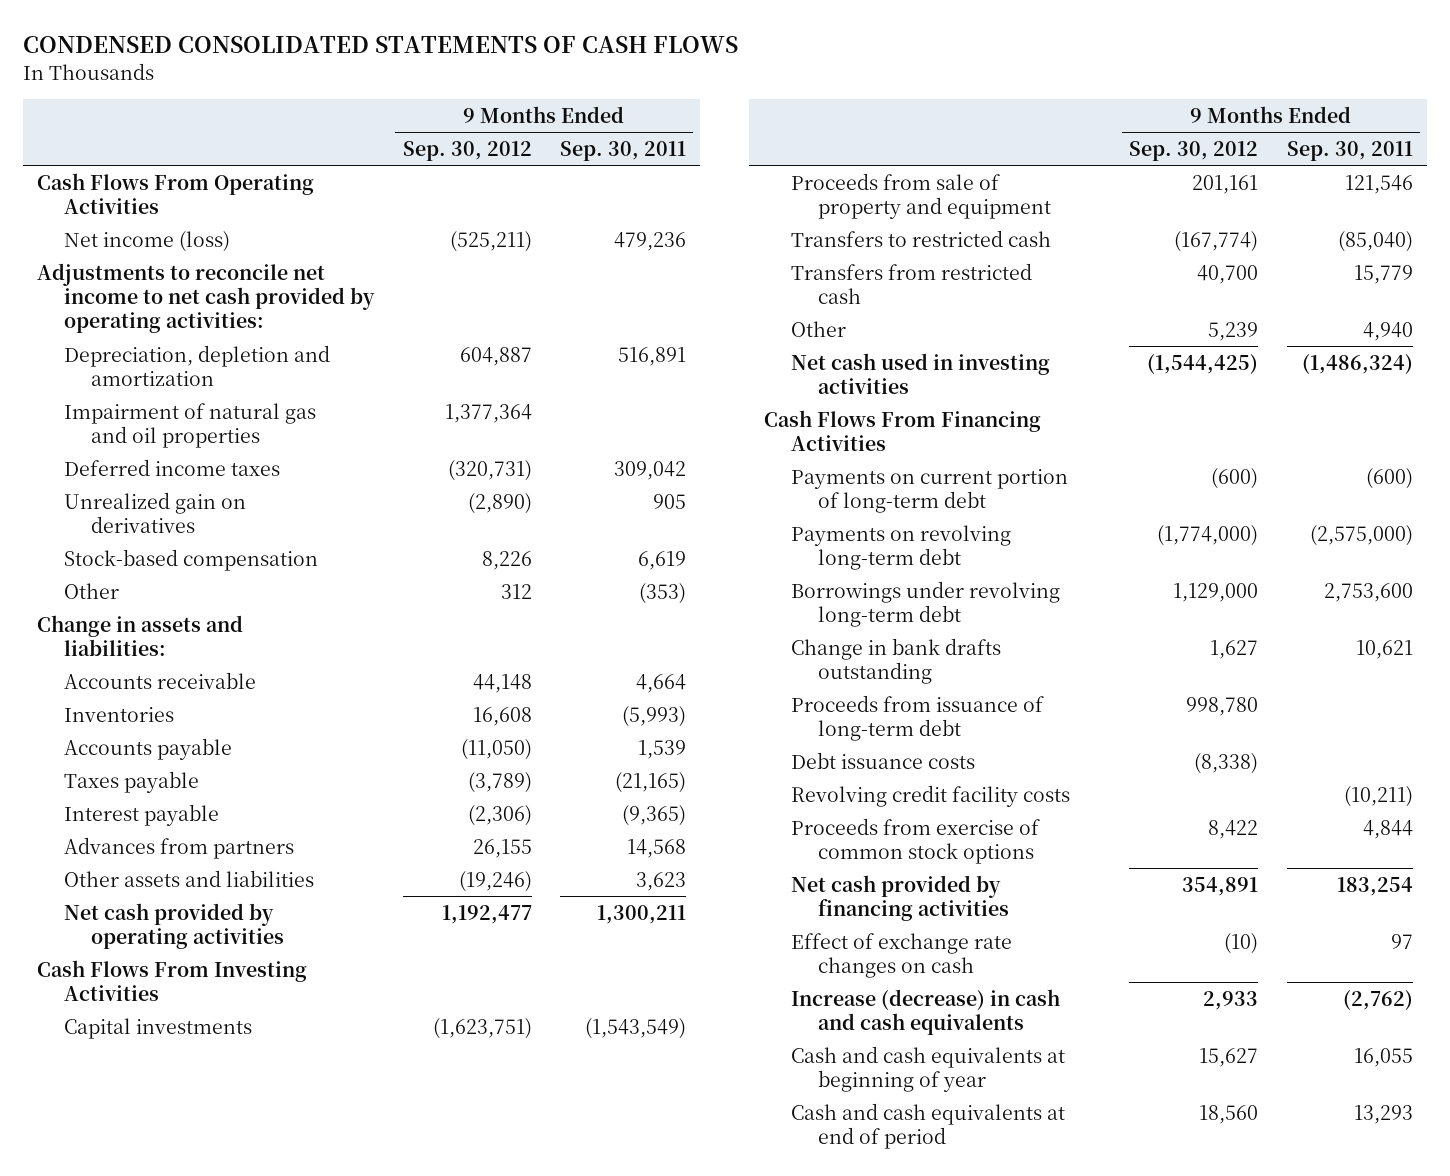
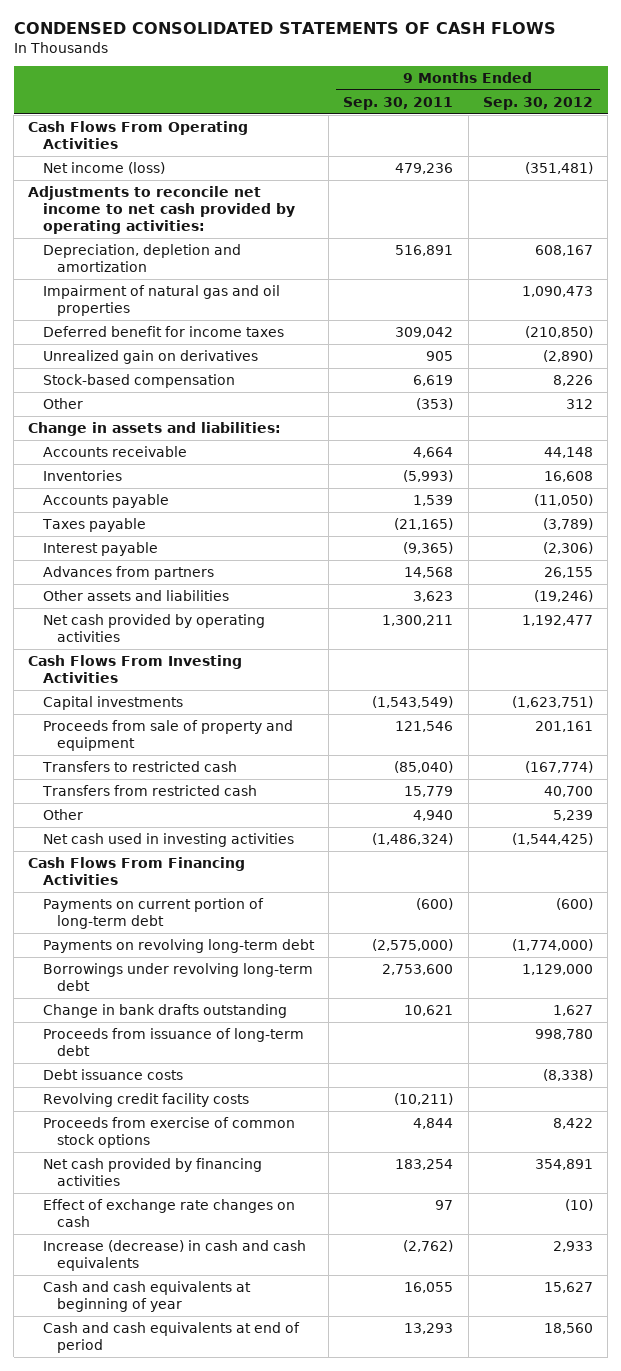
[449,230,532,252] (525,211) -> [525,161,594,174] (351,481)
[459,346,532,366] 604,887 -> [535,244,594,256] 608,167
[444,403,532,423] 1,377,364 -> [522,285,594,297] 1,090,473
[64,458,281,476] Deferred income taxes -> [42,325,284,337] Deferred benefit for income taxes
[447,459,532,481] (320,731) -> [525,325,594,338] (210,850)

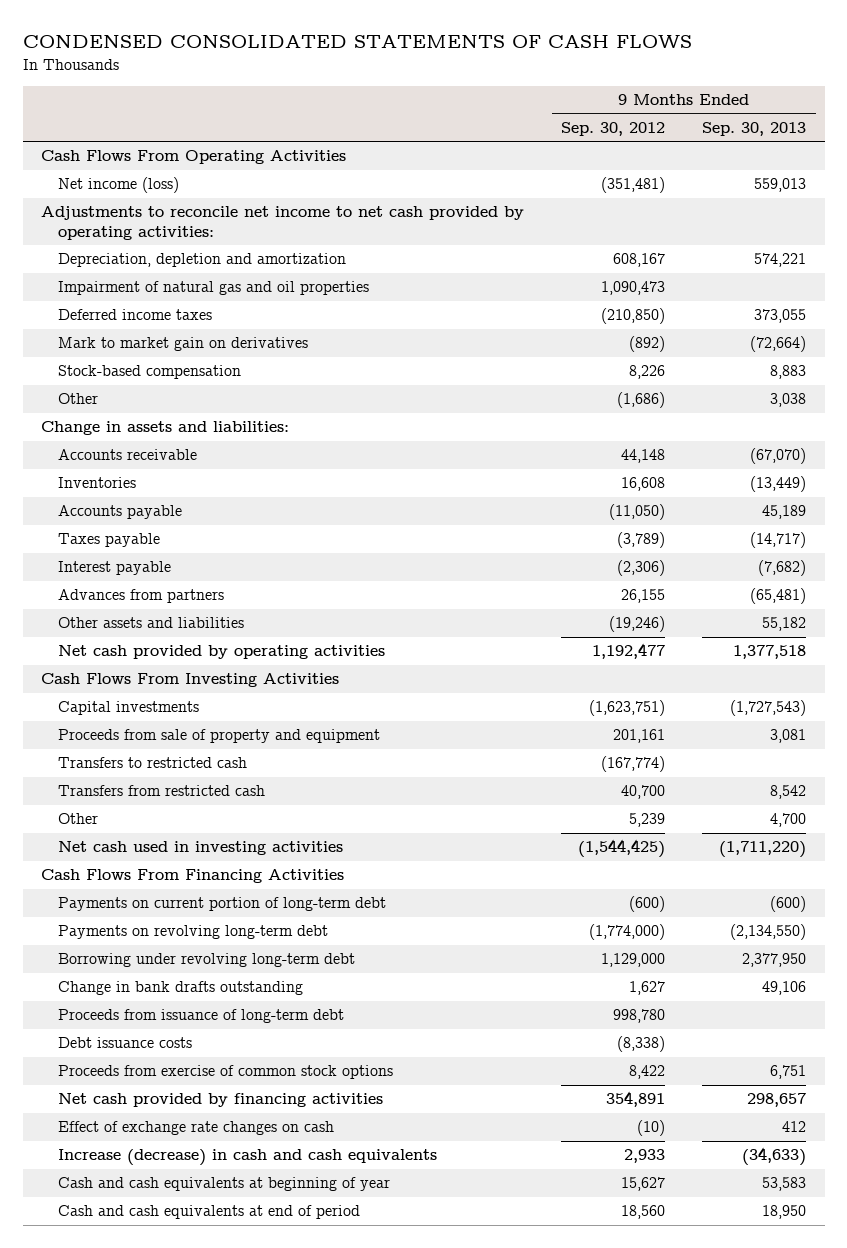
[343,96,454,110] Sep. 30, 2011 -> none
none -> [702,121,807,136] Sep. 30, 2013
[42,325,284,337] Deferred benefit for income taxes -> [58,309,213,321] Deferred income taxes
[42,349,258,364] Unrealized gain on derivatives -> [58,337,309,352] Mark to market gain on derivatives
[543,349,594,362] (2,890) -> [629,336,666,353] (892)
[566,398,594,409] 312 -> [617,392,666,409] (1,686)
[42,962,313,991] Borrowings under revolving long-term debt -> [58,953,356,968] Borrowing under revolving long-term debt
[42,1092,249,1107] Revolving credit facility costs -> none

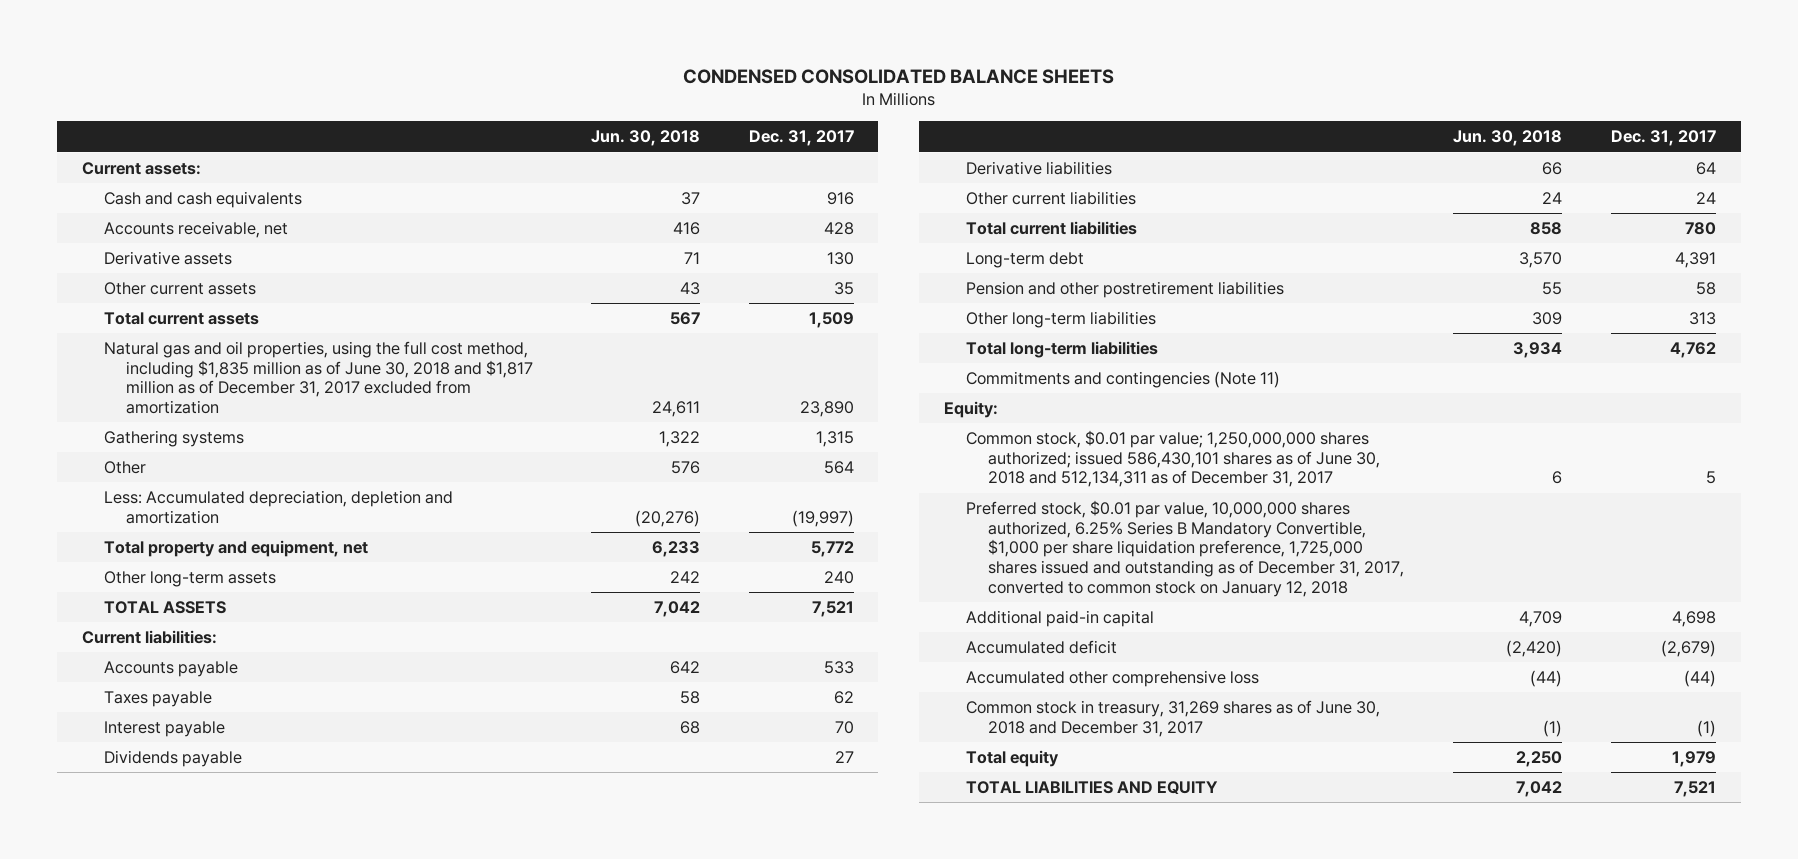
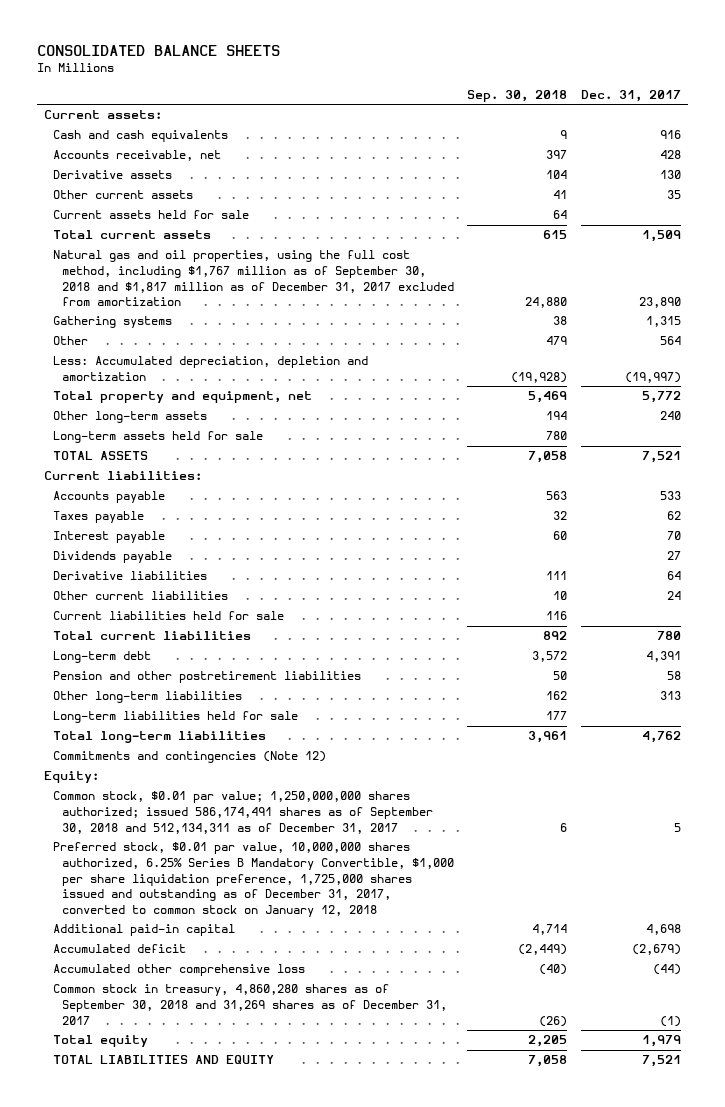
[682,68,1114,84] CONDENSED CONSOLIDATED BALANCE SHEETS -> [36,44,280,56] CONSOLIDATED BALANCE SHEETS
[591,130,701,147] Jun. 30, 2018 -> none
none -> [467,89,568,102] Sep. 30, 2018
none -> [52,210,249,220] Current assets held for sale
[103,340,534,415] Natural gas and oil properties, using the full cost method, including $1,835 million as of June 30, 2018 and $1,817 million as of December 31, 2017 excluded from amortization -> [52,250,454,307] Natural gas and oil properties, using the full cost method, including $1,767 million as of September 30, 2018 and $1,817 million as of December 31, 2017 excluded from amortization
none -> [52,431,263,444] Long-term assets held for sale
none -> [52,611,284,621] Current liabilities held for sale
none -> [52,711,298,724] Long-term liabilities held for sale
[966,370,1281,388] Commitments and contingencies (Note 11) -> [52,751,326,764] Commitments and contingencies (Note 12)
[966,429,1381,488] Common stock, $0.01 par value; 1,250,000,000 shares authorized; issued 586,430,101 shares as of June 30, 2018 and 512,134,311 as of December 31, 2017 -> [52,791,433,834] Common stock, $0.01 par value; 1,250,000,000 shares authorized; issued 586,174,491 shares as of September 30, 2018 and 512,134,311 as of December 31, 2017
[966,699,1381,737] Common stock in treasury, 31,269 shares as of June 30, 2018 and December 31, 2017 -> [52,984,447,1025] Common stock in treasury, 4,860,280 shares as of September 30, 2018 and 31,269 shares as of December 31, 2017

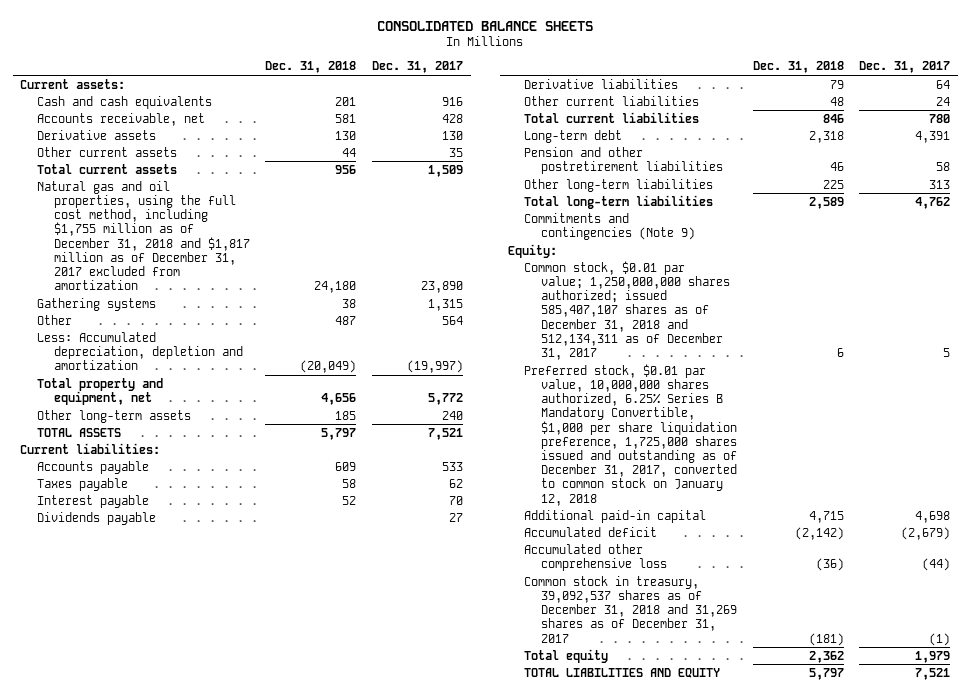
[467,89,568,102] Sep. 30, 2018 -> none
none -> [265,61,357,74] Dec. 31, 2018
[52,210,249,220] Current assets held for sale -> none
[52,250,454,307] Natural gas and oil properties, using the full cost method, including $1,767 million as of September 30, 2018 and $1,817 million as of December 31, 2017 excluded from amortization -> [37,180,250,291] Natural gas and oil properties, using the full cost method, including $1,755 million as of December 31, 2018 and $1,817 million as of December 31, 2017 excluded from amortization
[52,431,263,444] Long-term assets held for sale -> none
[52,611,284,621] Current liabilities held for sale -> none
[52,711,298,724] Long-term liabilities held for sale -> none
[52,751,326,764] Commitments and contingencies (Note 12) -> [524,212,696,240] Commitments and contingencies (Note 9)
[52,791,433,834] Common stock, $0.01 par value; 1,250,000,000 shares authorized; issued 586,174,491 shares as of September 30, 2018 and 512,134,311 as of December 31, 2017 -> [524,260,731,361] Common stock, $0.01 par value; 1,250,000,000 shares authorized; issued 585,407,107 shares as of December 31, 2018 and 512,134,311 as of December 31, 2017
[52,984,447,1025] Common stock in treasury, 4,860,280 shares as of September 30, 2018 and 31,269 shares as of December 31, 2017 -> [524,575,738,643] Common stock in treasury, 39,092,537 shares as of December 31, 2018 and 31,269 shares as of December 31, 2017

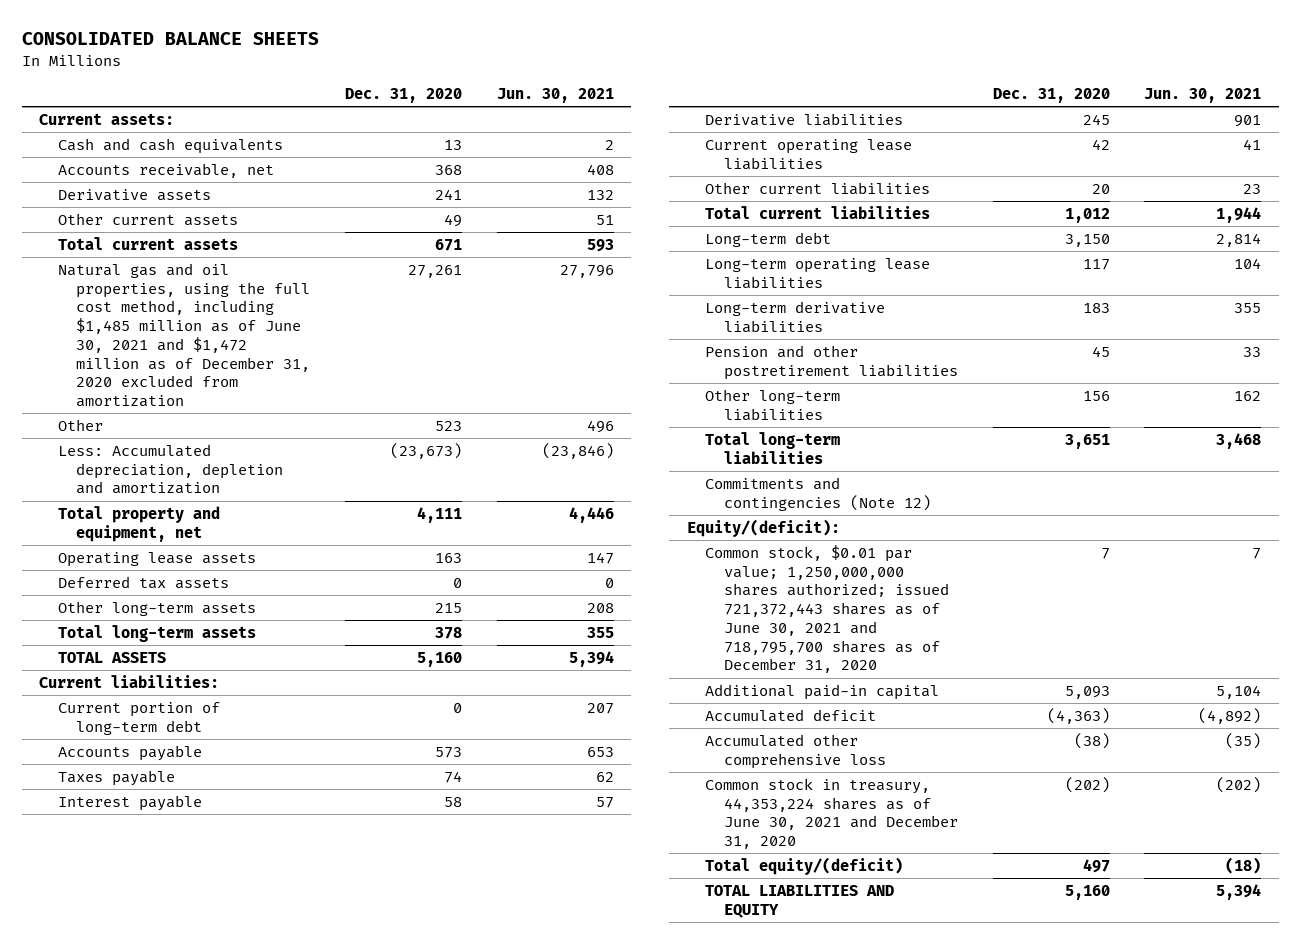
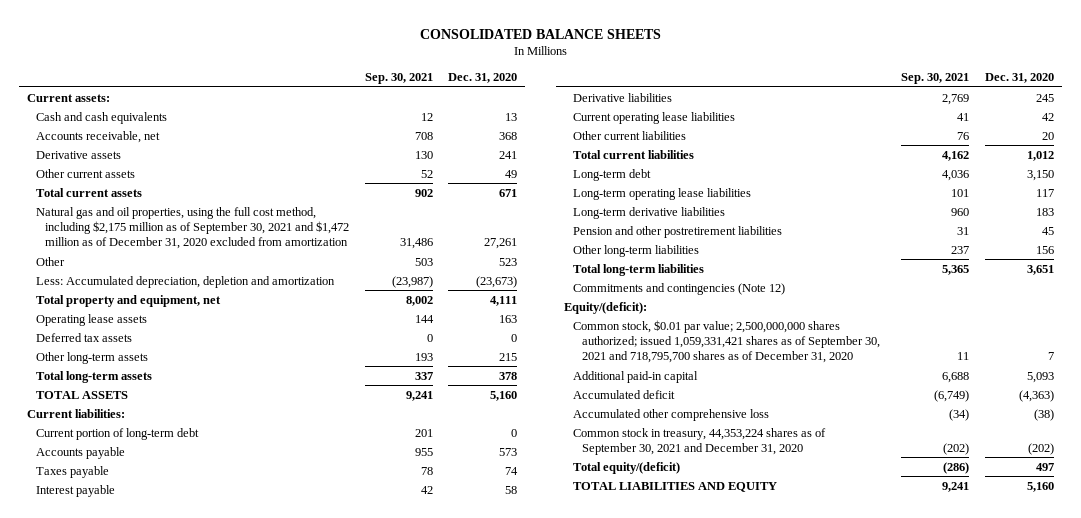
[496,88,614,104] Jun. 30, 2021 -> none
none -> [364,73,433,85] Sep. 30, 2021
[57,262,311,408] Natural gas and oil properties, using the full cost method, including $1,485 million as of June 30, 2021 and $1,472 million as of December 31, 2020 excluded from amortization -> [36,206,349,250] Natural gas and oil properties, using the full cost method, including $2,175 million as of September 30, 2021 and $1,472 million as of December 31, 2020 excluded from amortization
[705,544,949,674] Common stock, $0.01 par value; 1,250,000,000 shares authorized; issued 721,372,443 shares as of June 30, 2021 and 718,795,700 shares as of December 31, 2020 -> [572,319,880,364] Common stock, $0.01 par value; 2,500,000,000 shares authorized; issued 1,059,331,421 shares as of September 30, 2021 and 718,795,700 shares as of December 31, 2020
[705,777,958,850] Common stock in treasury, 44,353,224 shares as of June 30, 2021 and December 31, 2020 -> [572,427,826,455] Common stock in treasury, 44,353,224 shares as of September 30, 2021 and December 31, 2020

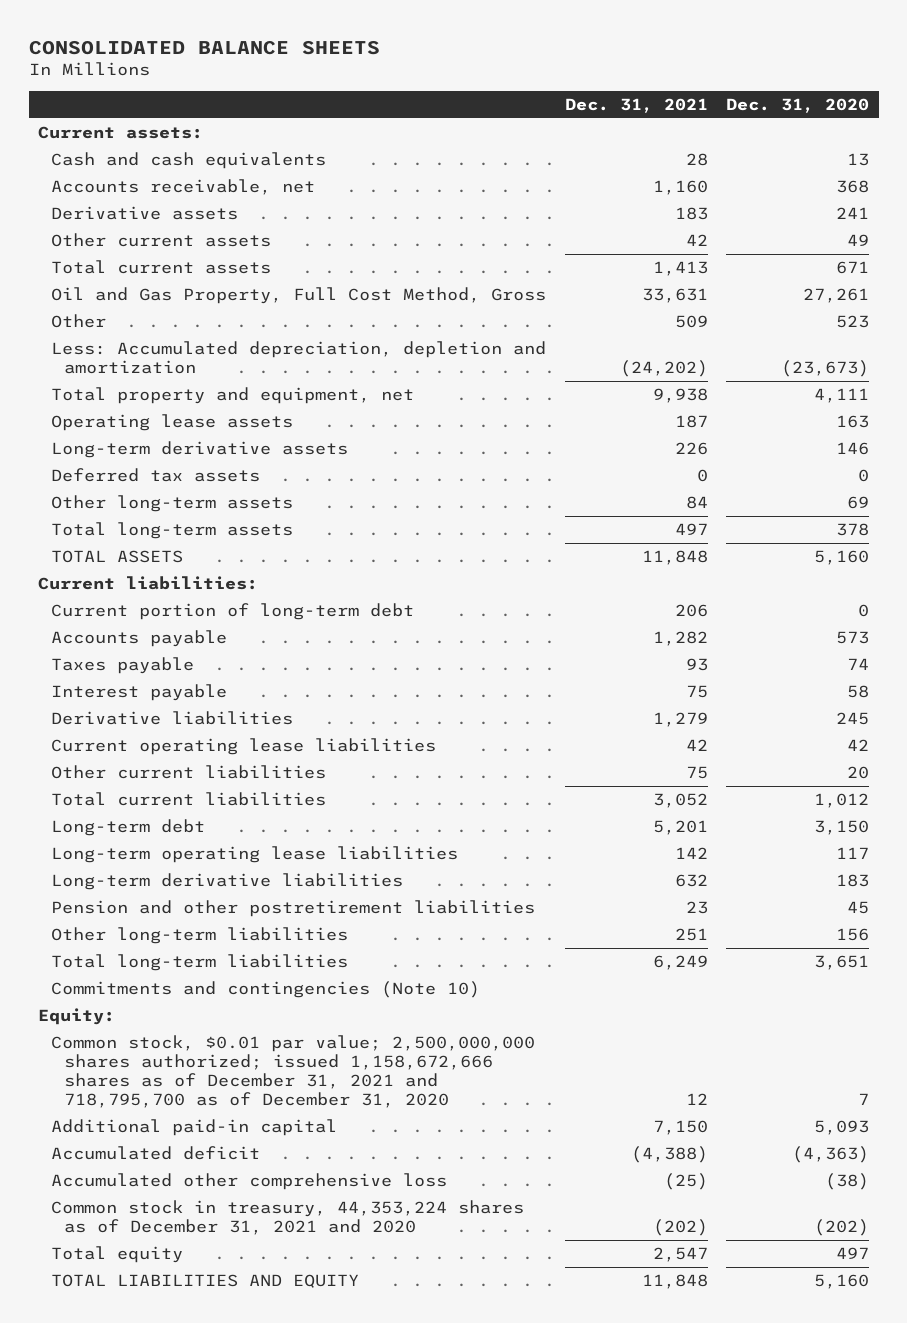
[364,73,433,85] Sep. 30, 2021 -> none
none -> [564,97,708,113] Dec. 31, 2021
[36,206,349,250] Natural gas and oil properties, using the full cost method, including $2,175 million as of September 30, 2021 and $1,472 million as of December 31, 2020 excluded from amortization -> [51,286,547,304] Oil and Gas Property, Full Cost Method, Gross
none -> [51,440,349,458] Long-term derivative assets
[499,352,518,361] 215 -> [847,495,870,509] 69
[572,282,785,295] Commitments and contingencies (Note 12) -> [51,980,481,998] Commitments and contingencies (Note 10)
[564,301,648,314] Equity/(deficit): -> [38,1007,116,1025] Equity:
[572,319,880,364] Common stock, $0.01 par value; 2,500,000,000 shares authorized; issued 1,059,331,421 shares as of September 30, 2021 and 718,795,700 shares as of December 31, 2020 -> [51,1034,536,1109] Common stock, $0.01 par value; 2,500,000,000 shares authorized; issued 1,158,672,666 shares as of December 31, 2021 and 718,795,700 as of December 31, 2020
[572,427,826,455] Common stock in treasury, 44,353,224 shares as of September 30, 2021 and December 31, 2020 -> [51,1199,525,1236] Common stock in treasury, 44,353,224 shares as of December 31, 2021 and 2020
[572,461,680,474] Total equity/(deficit) -> [51,1245,184,1263] Total equity

